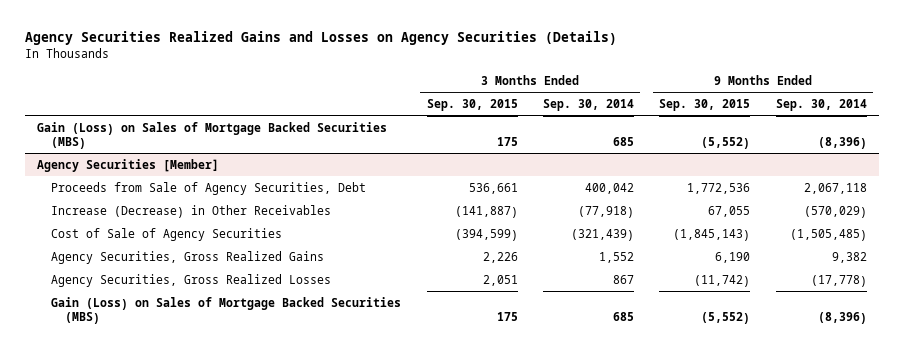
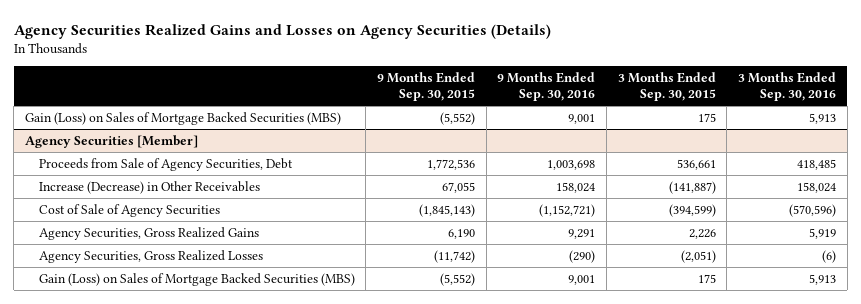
[542,98,634,111] Sep. 30, 2014 -> none
[775,98,867,111] Sep. 30, 2014 -> none
none -> [497,71,596,102] 9 Months Ended Sep. 30, 2016
none -> [738,71,837,102] 3 Months Ended Sep. 30, 2016
[482,274,518,286] 2,051 -> [680,249,716,263] (2,051)

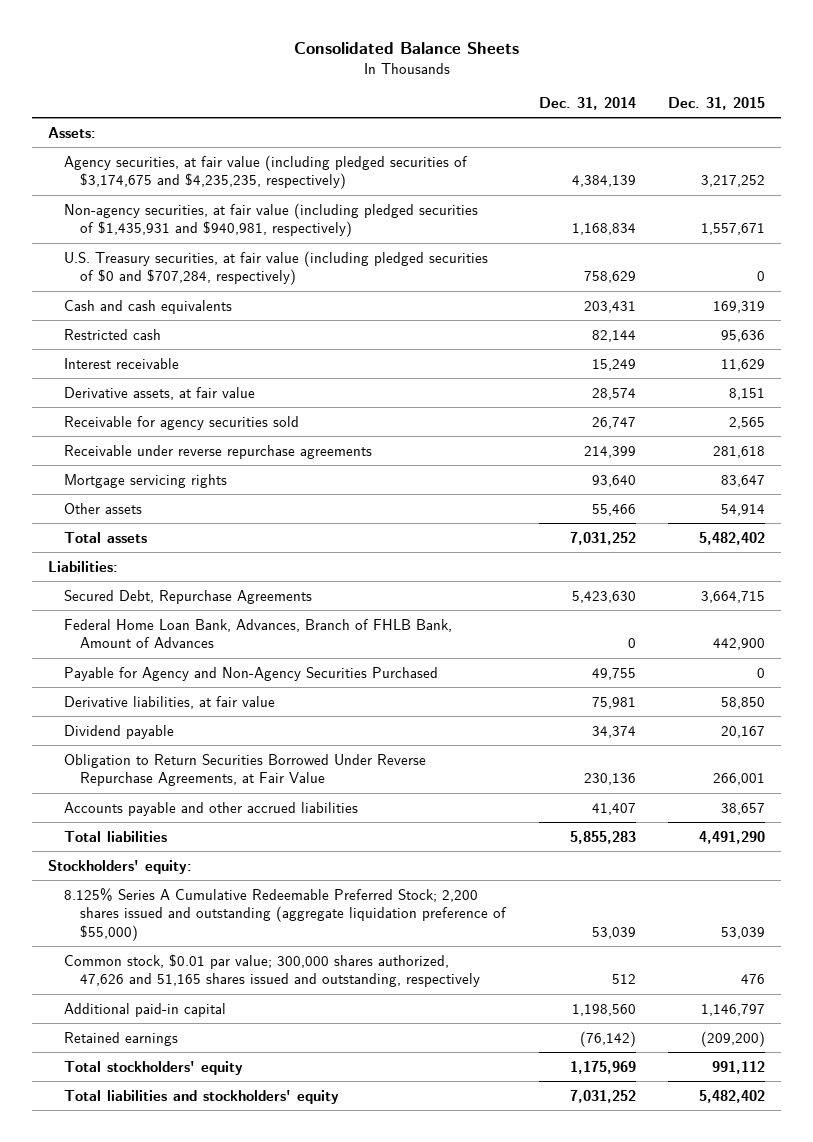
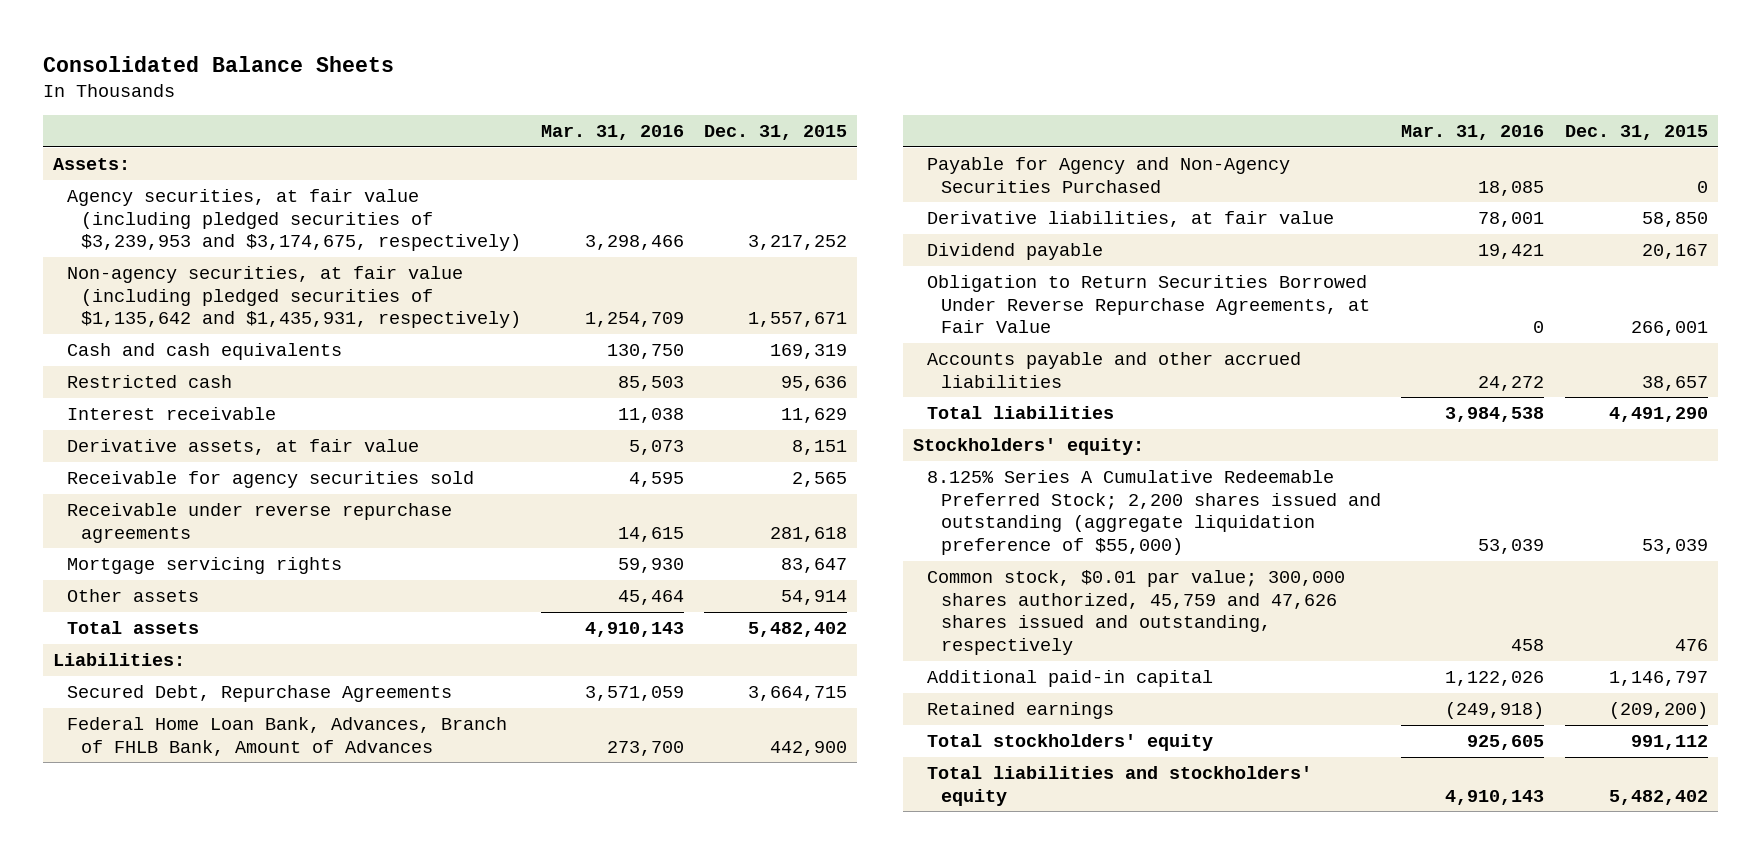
[538,96,636,110] Dec. 31, 2014 -> none
none -> [540,125,684,141] Mar. 31, 2016
[64,250,489,286] U.S. Treasury securities, at fair value (including pledged securities of $0 and $707,284, respectively) -> none
[64,154,469,190] Agency securities, at fair value (including pledged securities of $3,174,675 and $4,235,235, respectively) -> [66,188,521,252] Agency securities, at fair value (including pledged securities of $3,239,953 and $3,174,675, respectively)
[64,202,479,238] Non-agency securities, at fair value (including pledged securities of $1,435,931 and $940,981, respectively) -> [66,265,521,329] Non-agency securities, at fair value (including pledged securities of $1,135,642 and $1,435,931, respectively)
[64,953,481,988] Common stock, $0.01 par value; 300,000 shares authorized, 47,626 and 51,165 shares issued and outstanding, respectively -> [927,569,1346,655] Common stock, $0.01 par value; 300,000 shares authorized, 45,759 and 47,626 shares issued and outstanding, respectively

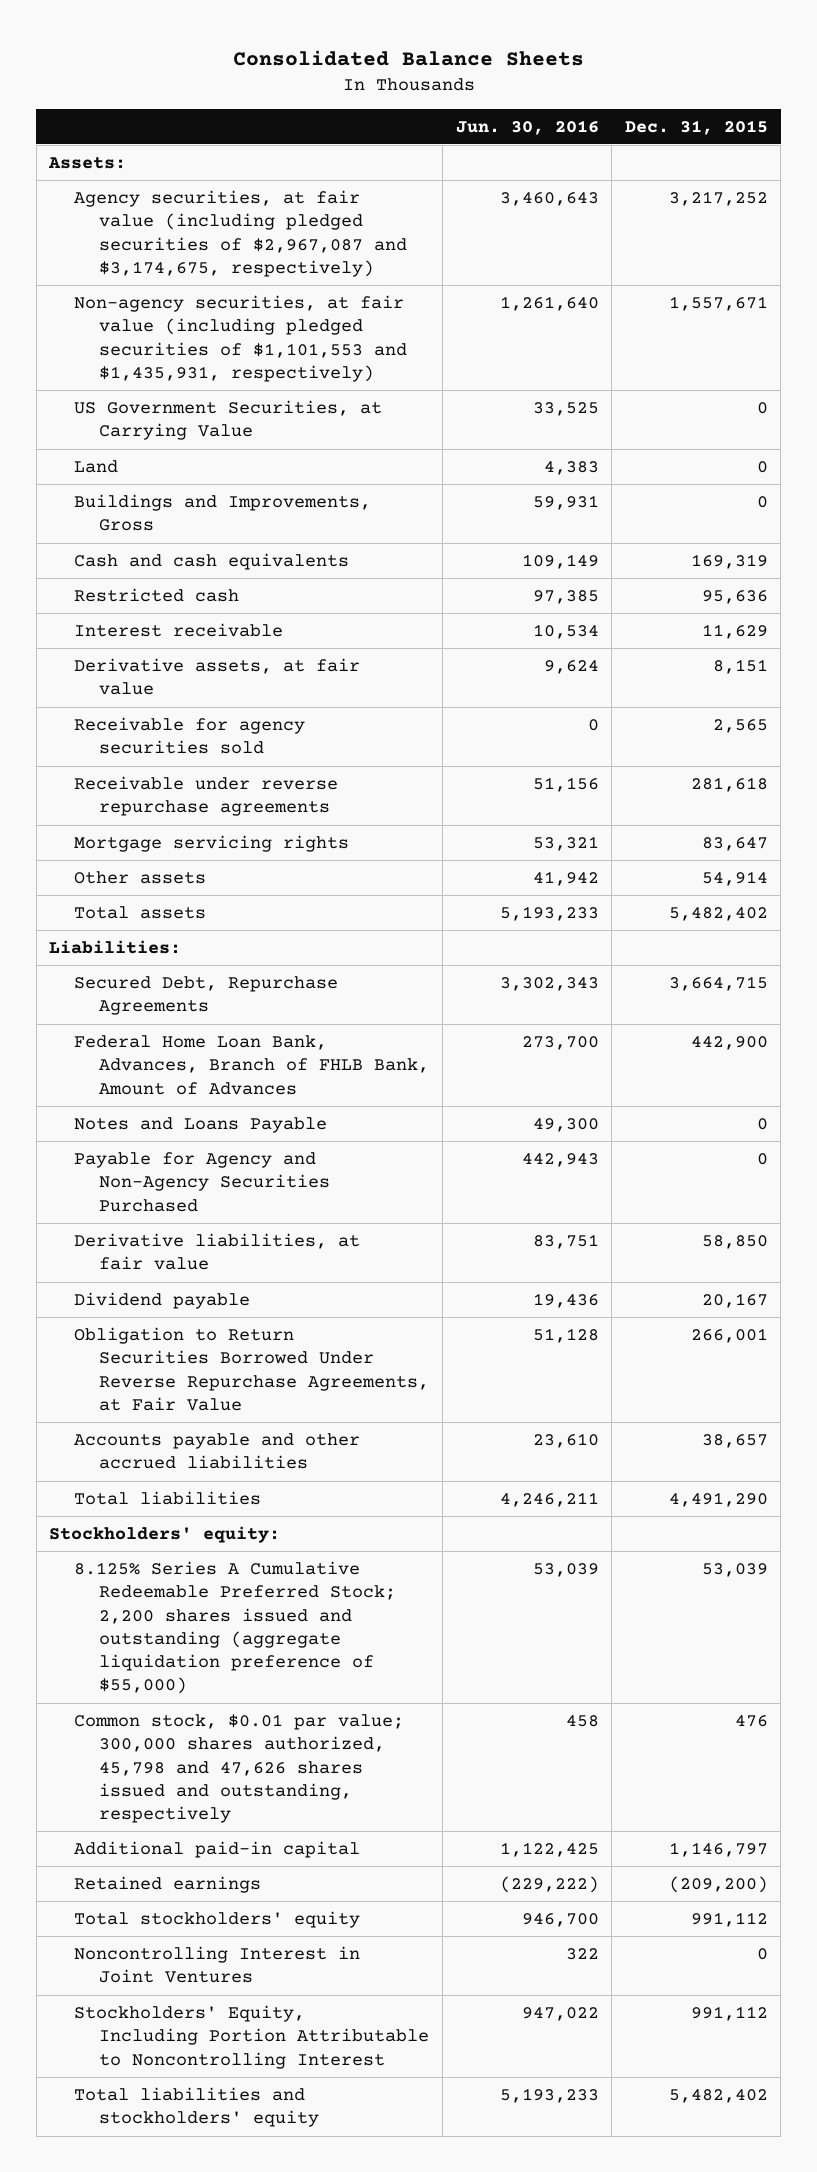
[540,125,684,141] Mar. 31, 2016 -> none
none -> [455,119,599,135] Jun. 30, 2016
[66,188,521,252] Agency securities, at fair value (including pledged securities of $3,239,953 and $3,174,675, respectively) -> [74,190,408,277] Agency securities, at fair value (including pledged securities of $2,967,087 and $3,174,675, respectively)
[66,265,521,329] Non-agency securities, at fair value (including pledged securities of $1,135,642 and $1,435,931, respectively) -> [74,295,408,382] Non-agency securities, at fair value (including pledged securities of $1,101,553 and $1,435,931, respectively)
none -> [74,400,383,441] US Government Securities, at Carrying Value
none -> [74,460,119,474] Land
none -> [74,494,372,532] Buildings and Improvements, Gross
none -> [74,1117,328,1134] Notes and Loans Payable
[927,569,1346,655] Common stock, $0.01 par value; 300,000 shares authorized, 45,759 and 47,626 shares issued and outstanding, respectively -> [74,1714,405,1824] Common stock, $0.01 par value; 300,000 shares authorized, 45,798 and 47,626 shares issued and outstanding, respectively
none -> [74,1946,361,1984] Noncontrolling Interest in Joint Ventures
none -> [74,2005,430,2069] Stockholders' Equity, Including Portion Attributable to Noncontrolling Interest

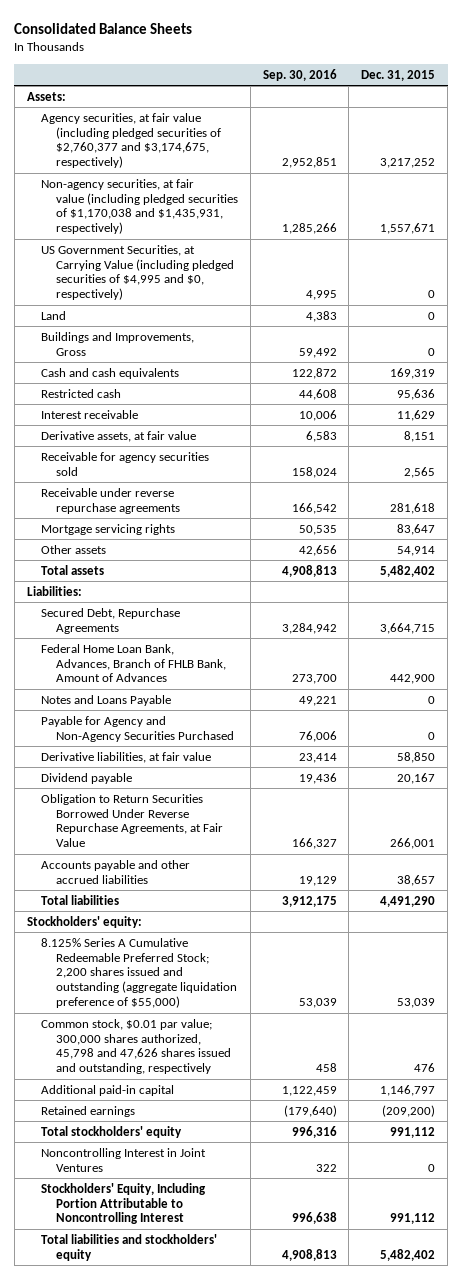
[455,119,599,135] Jun. 30, 2016 -> none
none -> [262,68,337,81] Sep. 30, 2016
[74,190,408,277] Agency securities, at fair value (including pledged securities of $2,967,087 and $3,174,675, respectively) -> [41,112,221,169] Agency securities, at fair value (including pledged securities of $2,760,377 and $3,174,675, respectively)
[74,295,408,382] Non-agency securities, at fair value (including pledged securities of $1,101,553 and $1,435,931, respectively) -> [41,178,238,235] Non-agency securities, at fair value (including pledged securities of $1,170,038 and $1,435,931, respectively)
[74,400,383,441] US Government Securities, at Carrying Value -> [41,244,234,301] US Government Securities, at Carrying Value (including pledged securities of $4,995 and $0, respectively)

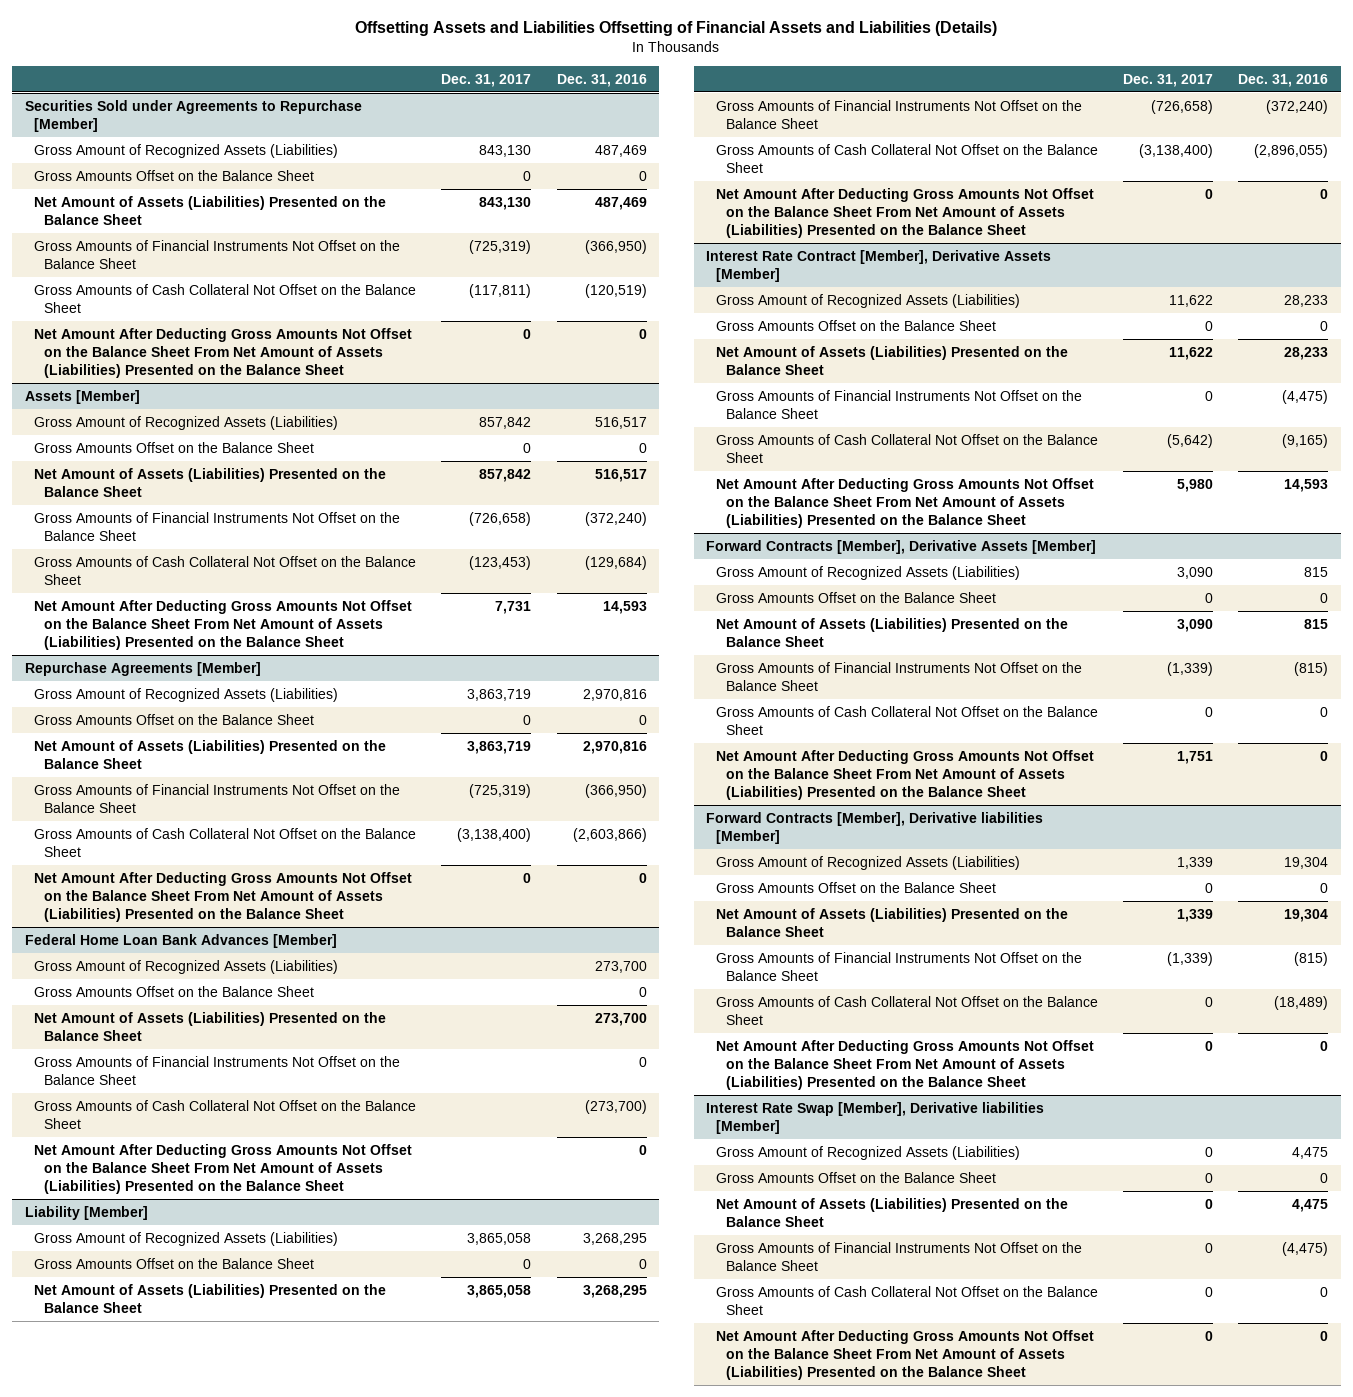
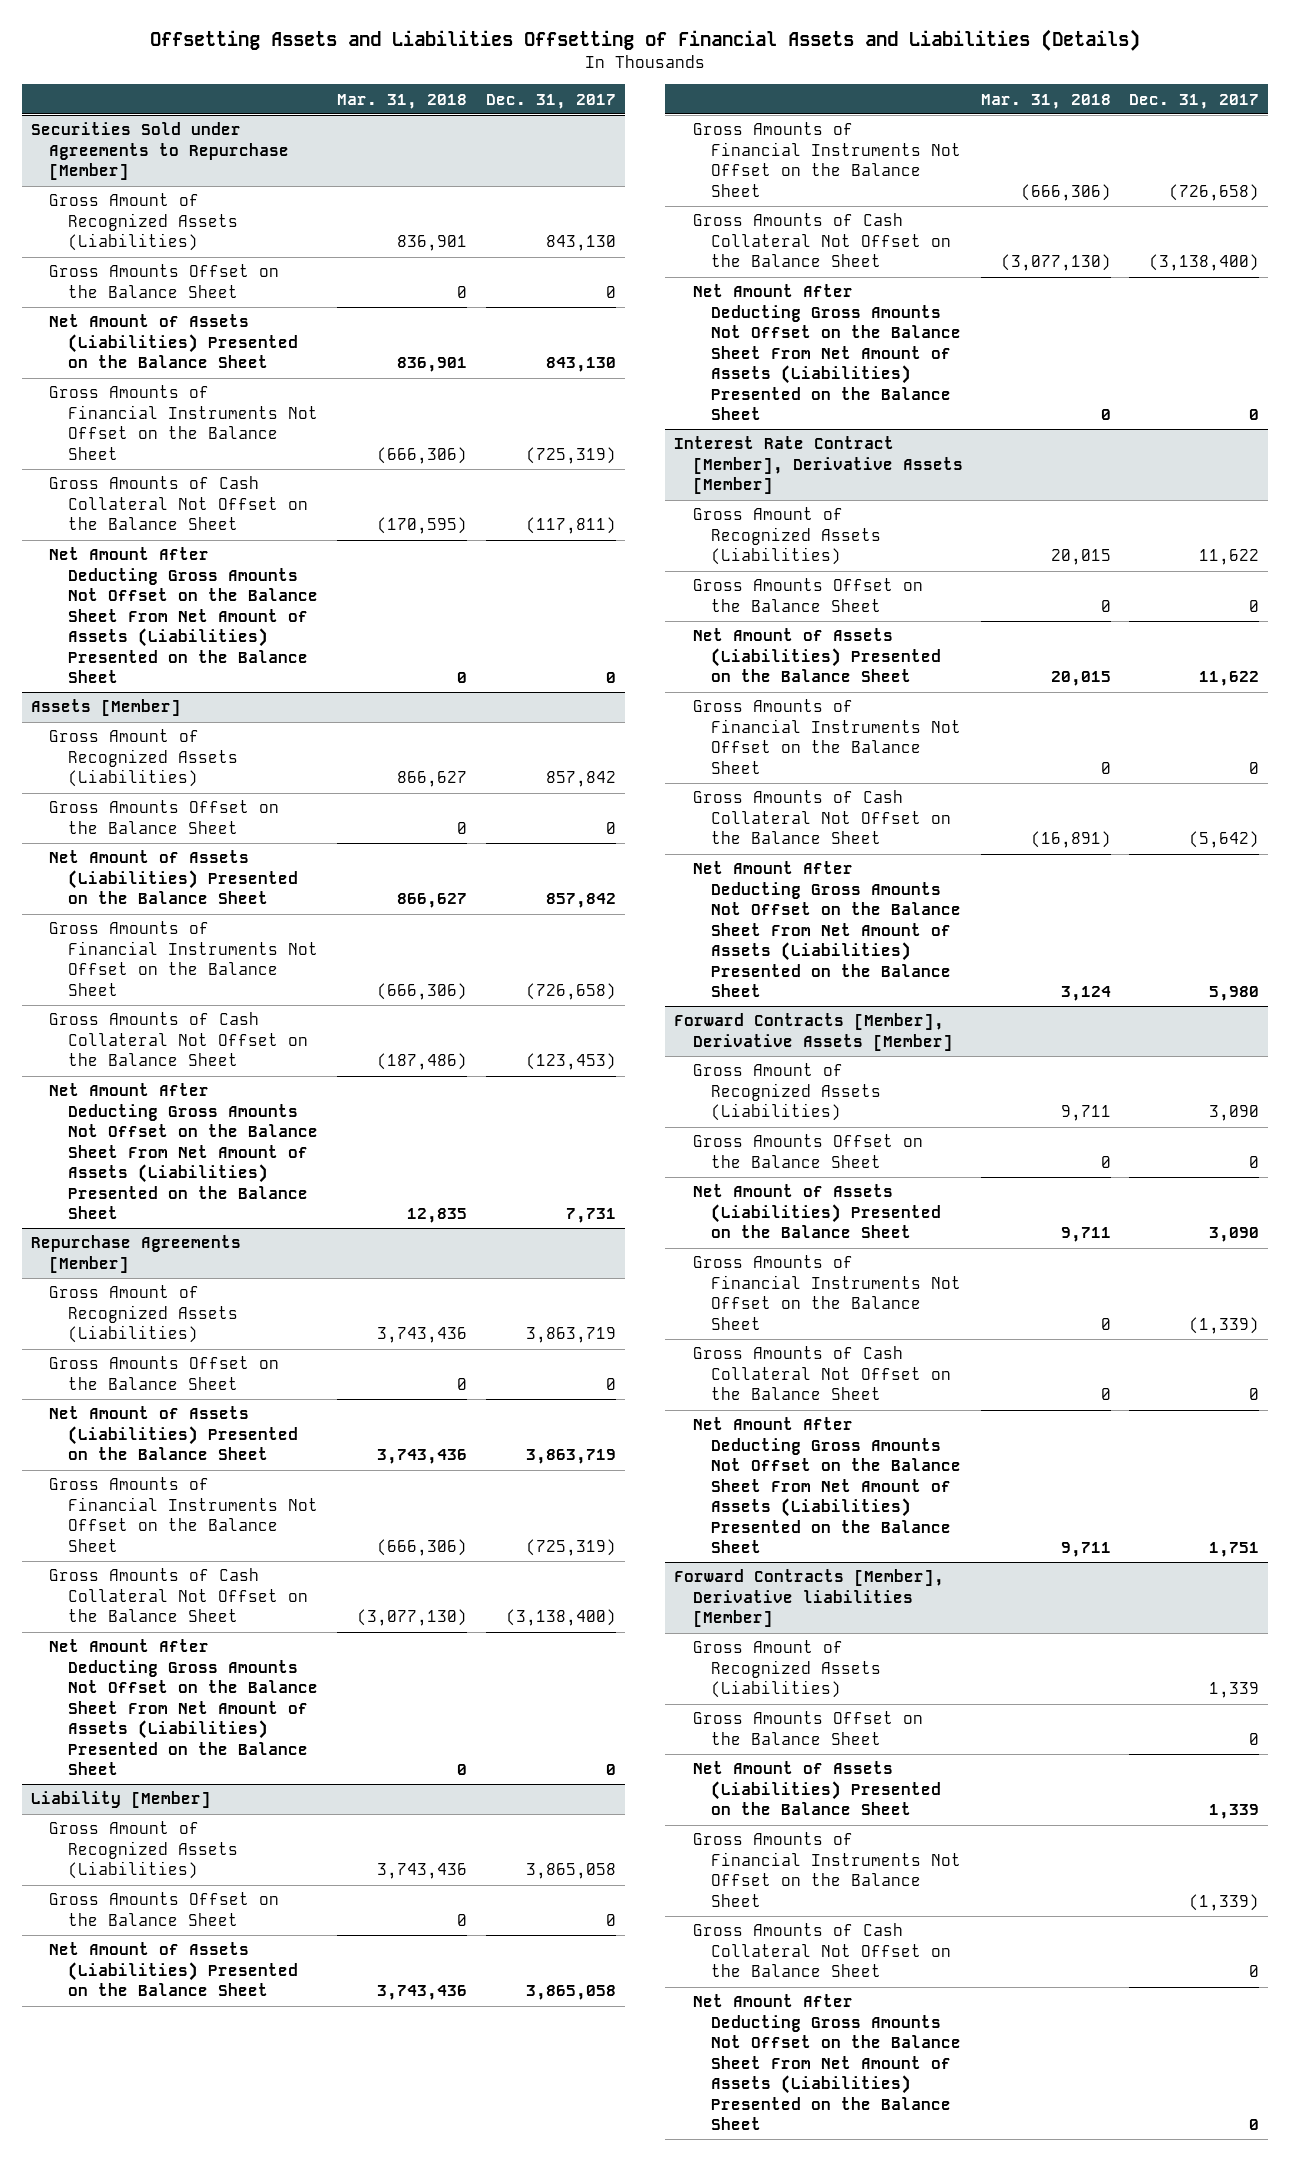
[556,73,647,87] Dec. 31, 2016 -> none
none -> [337,93,468,109] Mar. 31, 2018
[24,933,337,948] Federal Home Loan Bank Advances [Member] -> none
[34,959,339,974] Gross Amount of Recognized Assets (Liabilities) -> none
[34,985,315,997] Gross Amounts Offset on the Balance Sheet -> none
[34,1011,387,1041] Net Amount of Assets (Liabilities) Presented on the Balance Sheet -> none
[34,1055,401,1085] Gross Amounts of Financial Instruments Not Offset on the Balance Sheet -> none
[34,1099,417,1129] Gross Amounts of Cash Collateral Not Offset on the Balance Sheet -> none
[34,1143,413,1194] Net Amount After Deducting Gross Amounts Not Offset on the Balance Sheet From Net Amount of Assets (Liabilities) Presented on the Balance Sheet -> none
[706,1101,1045,1134] Interest Rate Swap [Member], Derivative liabilities [Member] -> none
[716,1145,1021,1160] Gross Amount of Recognized Assets (Liabilities) -> none
[716,1171,997,1183] Gross Amounts Offset on the Balance Sheet -> none
[716,1197,1069,1227] Net Amount of Assets (Liabilities) Presented on the Balance Sheet -> none
[716,1241,1083,1271] Gross Amounts of Financial Instruments Not Offset on the Balance Sheet -> none
[716,1285,1099,1315] Gross Amounts of Cash Collateral Not Offset on the Balance Sheet -> none
[716,1329,1095,1380] Net Amount After Deducting Gross Amounts Not Offset on the Balance Sheet From Net Amount of Assets (Liabilities) Presented on the Balance Sheet -> none

